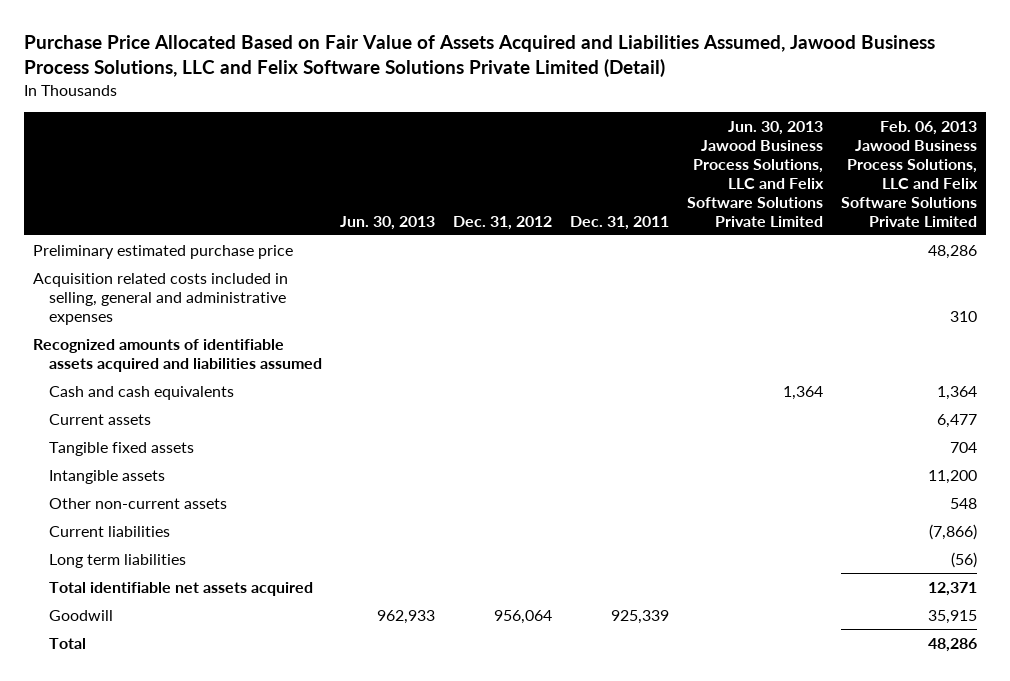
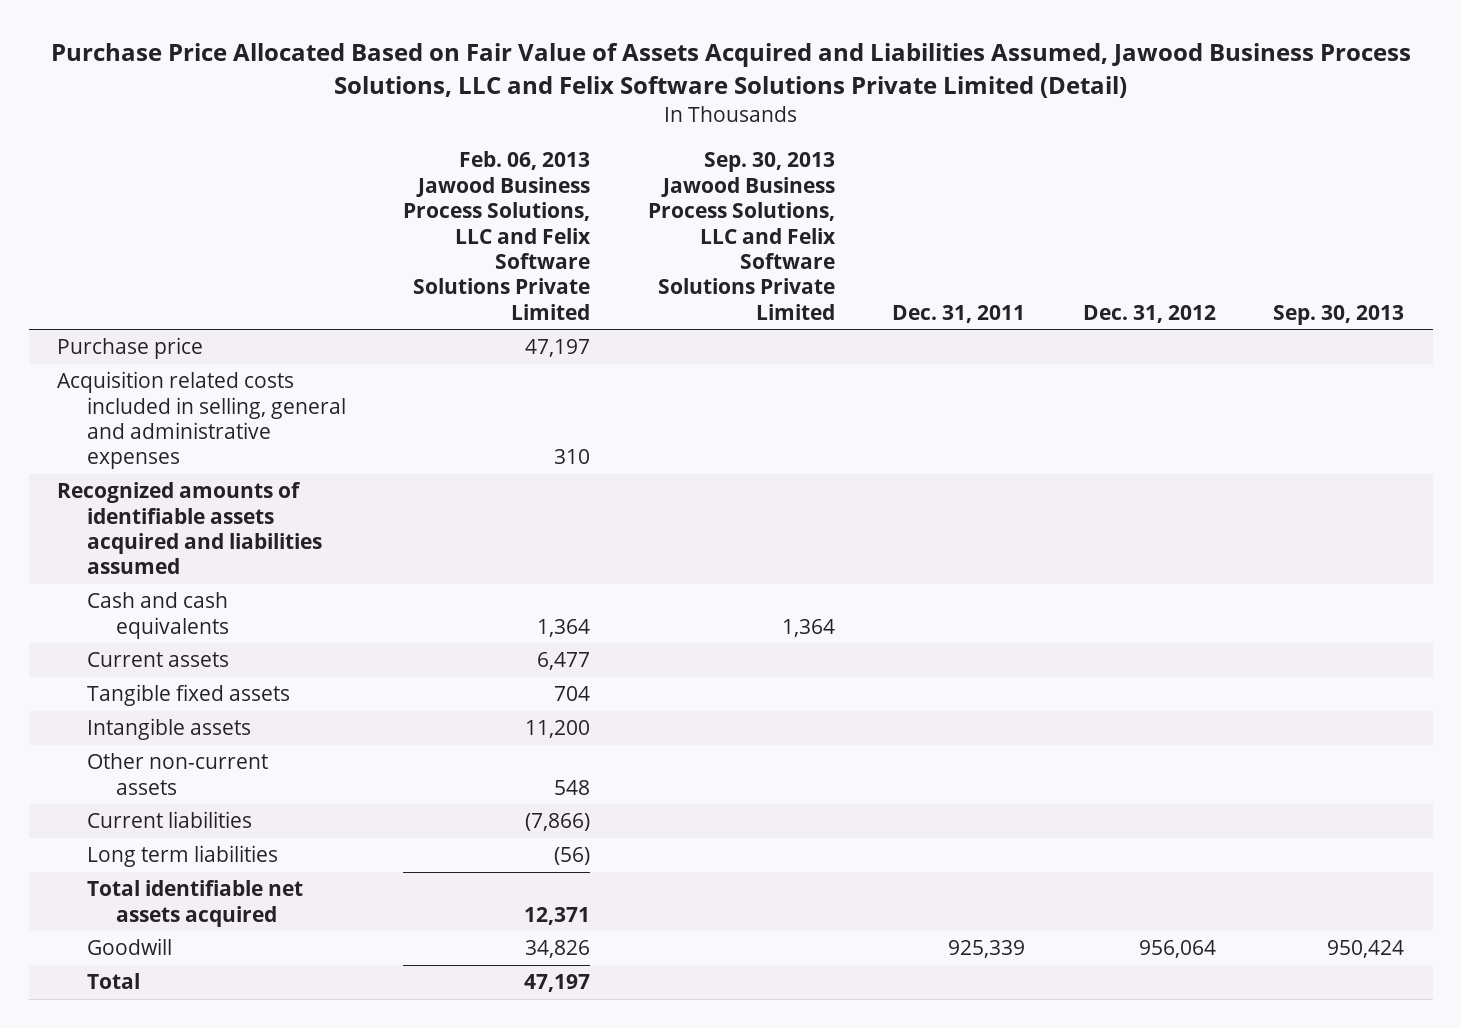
[340,215,436,230] Jun. 30, 2013 -> none
[687,120,825,227] Jun. 30, 2013 Jawood Business Process Solutions, LLC and Felix Software Solutions Private Limited -> none
none -> [647,152,836,320] Sep. 30, 2013 Jawood Business Process Solutions, LLC and Felix Software Solutions Private Limited
none -> [1272,304,1404,325] Sep. 30, 2013
[32,244,293,259] Preliminary estimated purchase price -> [57,337,204,360] Purchase price
[928,244,978,259] 48,286 -> [525,339,591,358] 47,197
[928,609,978,624] 35,915 -> [525,940,591,959] 34,826
[928,637,978,652] 48,286 -> [524,974,591,993] 47,197

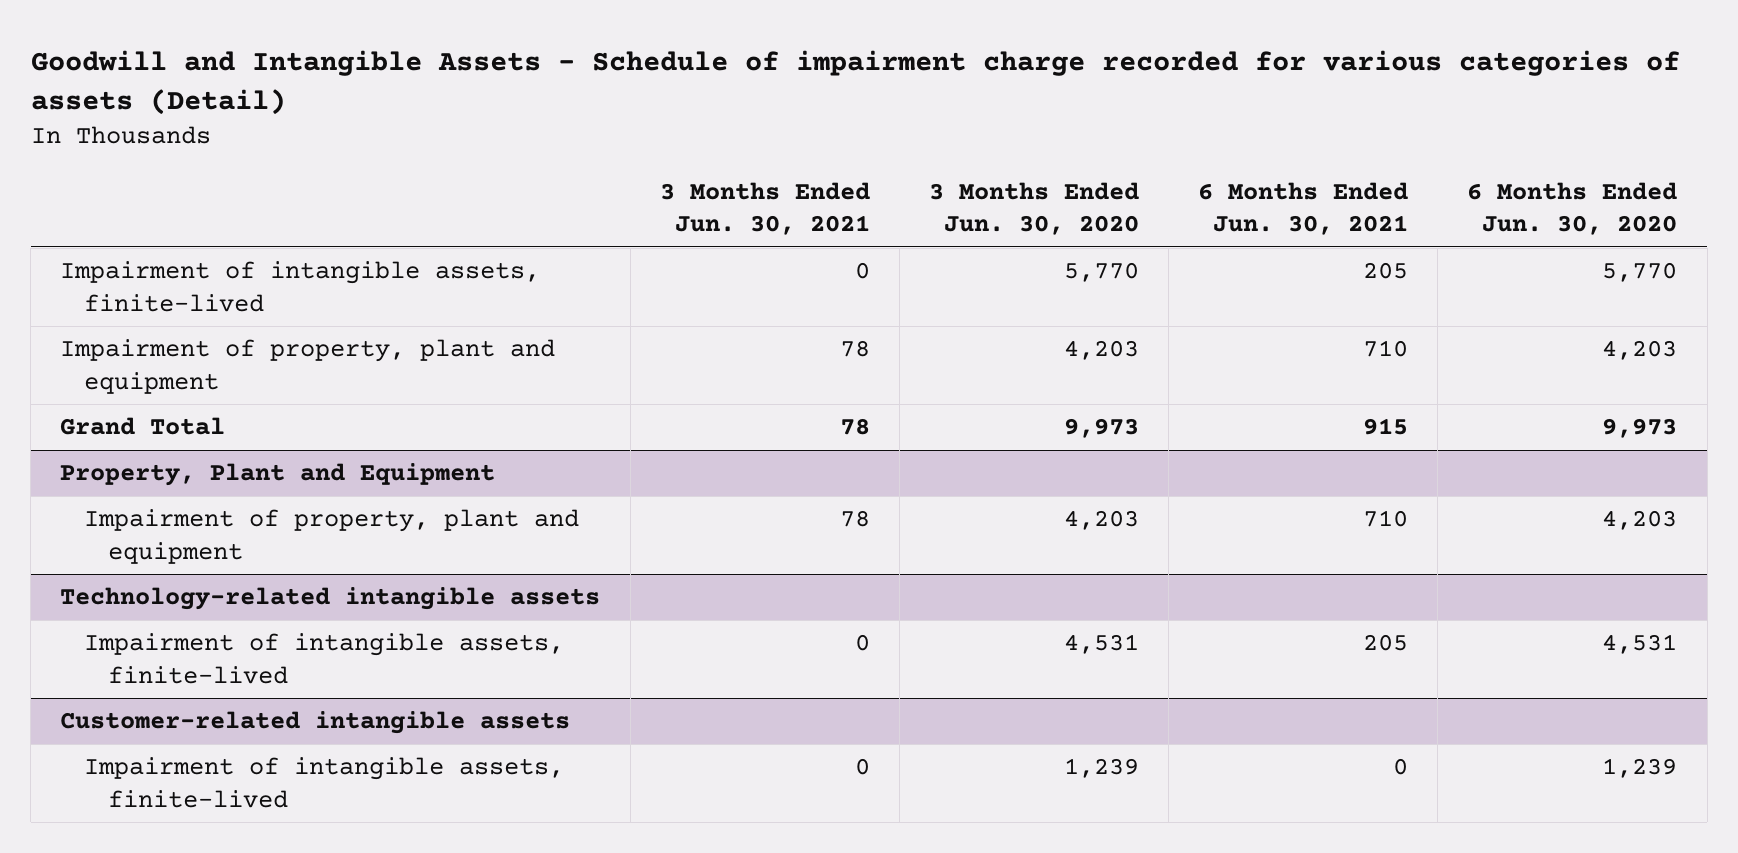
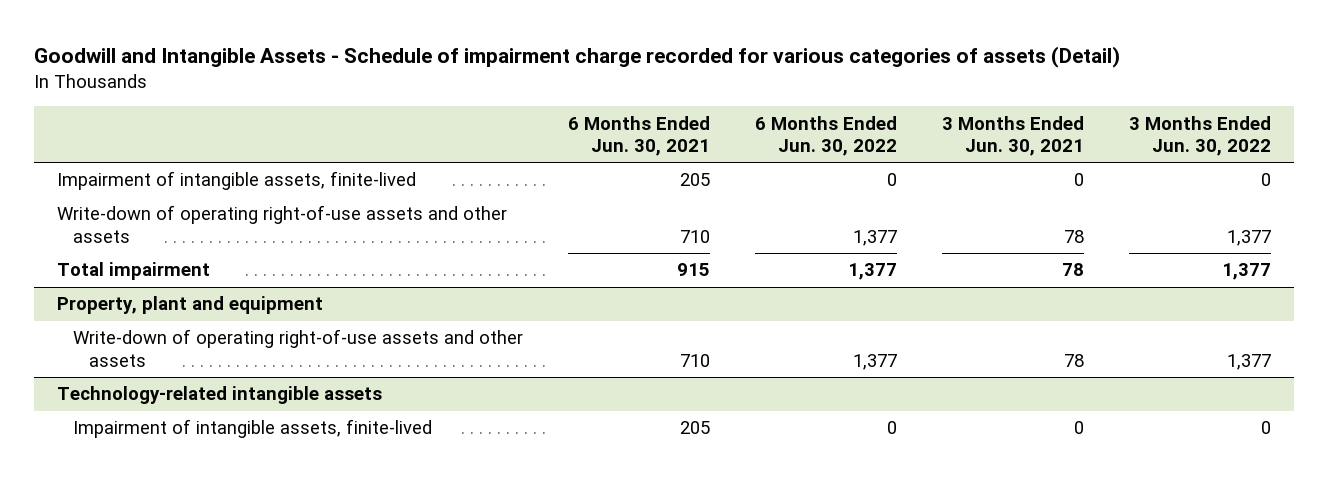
[928,181,1139,236] 3 Months Ended Jun. 30, 2020 -> none
[1467,181,1678,236] 6 Months Ended Jun. 30, 2020 -> none
none -> [755,115,898,156] 6 Months Ended Jun. 30, 2022
none -> [1129,115,1272,156] 3 Months Ended Jun. 30, 2022
[60,339,556,394] Impairment of property, plant and equipment -> [56,205,507,243] Write-down of operating right-of-use assets and other assets
[60,417,226,436] Grand Total -> [56,262,210,281] Total impairment
[60,463,496,487] Property, Plant and Equipment -> [56,296,323,315] Property, plant and equipment
[84,509,580,564] Impairment of property, plant and equipment -> [73,329,524,367] Write-down of operating right-of-use assets and other assets
[60,711,571,735] Customer-related intangible assets -> none
[84,757,565,808] Impairment of intangible assets, finite-lived -> none

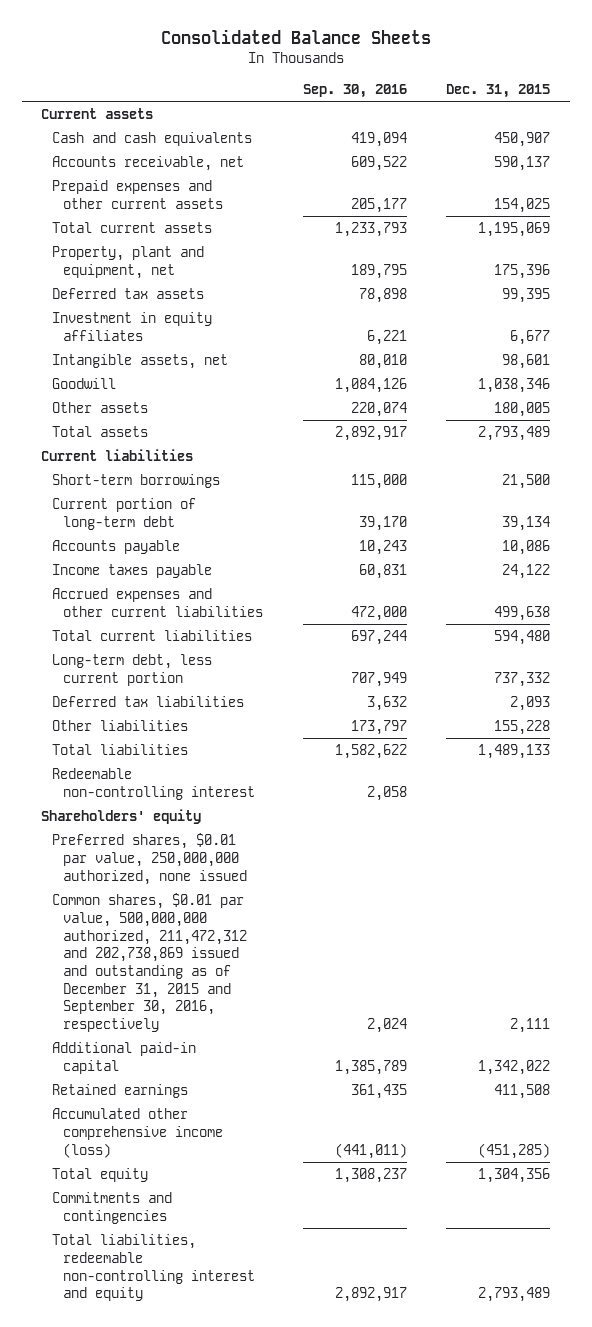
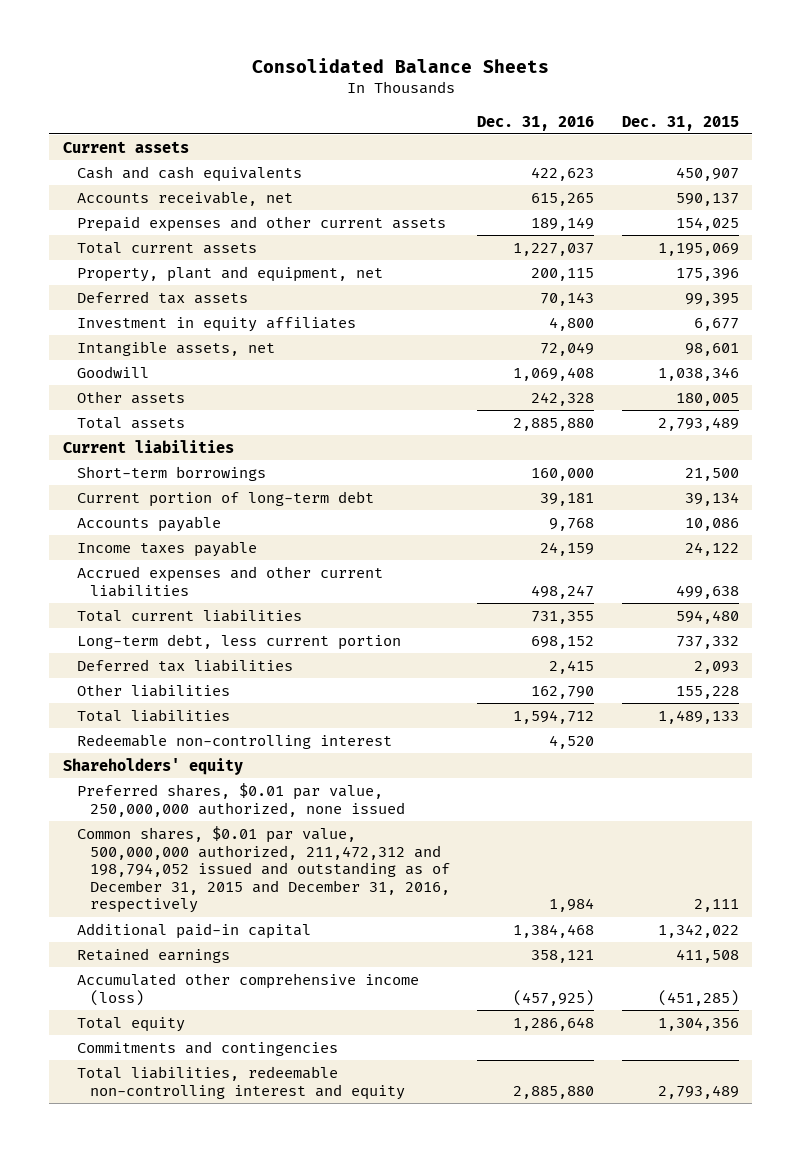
[302,84,407,99] Sep. 30, 2016 -> none
none -> [477,115,595,131] Dec. 31, 2016
[52,893,248,1033] Common shares, $0.01 par value, 500,000,000 authorized, 211,472,312 and 202,738,869 issued and outstanding as of December 31, 2015 and September 30, 2016, respectively -> [76,825,451,914] Common shares, $0.01 par value, 500,000,000 authorized, 211,472,312 and 198,794,052 issued and outstanding as of December 31, 2015 and December 31, 2016, respectively

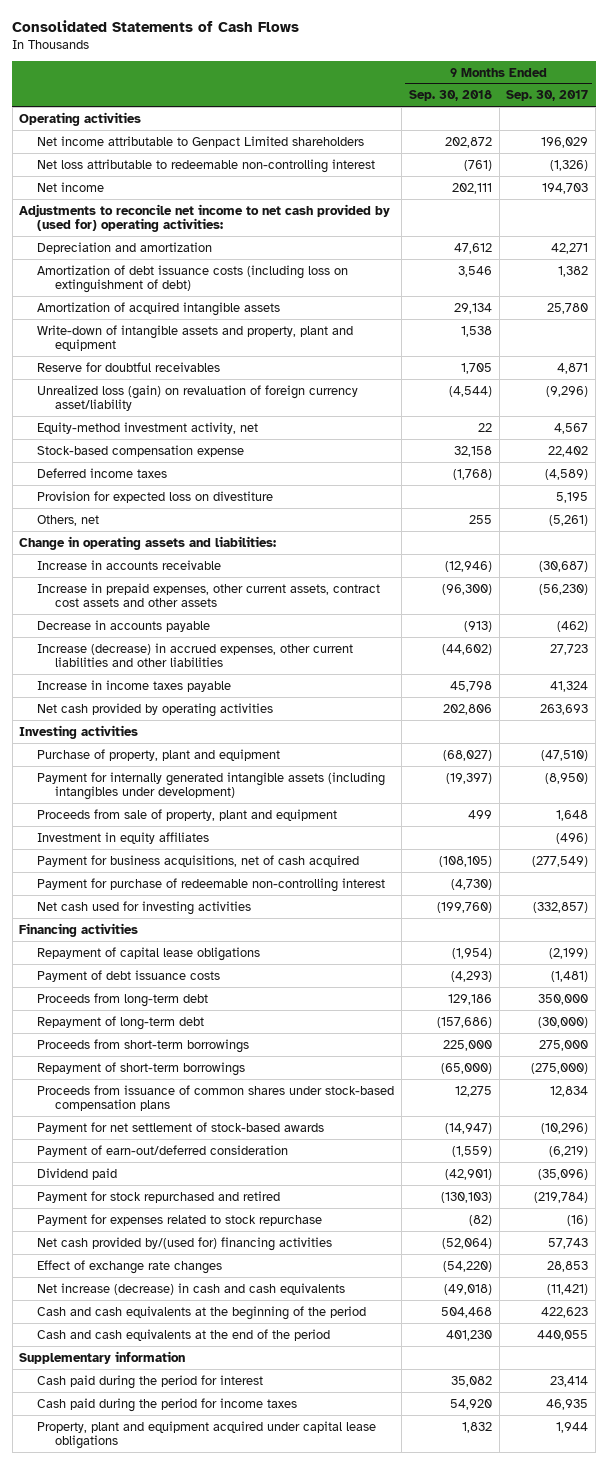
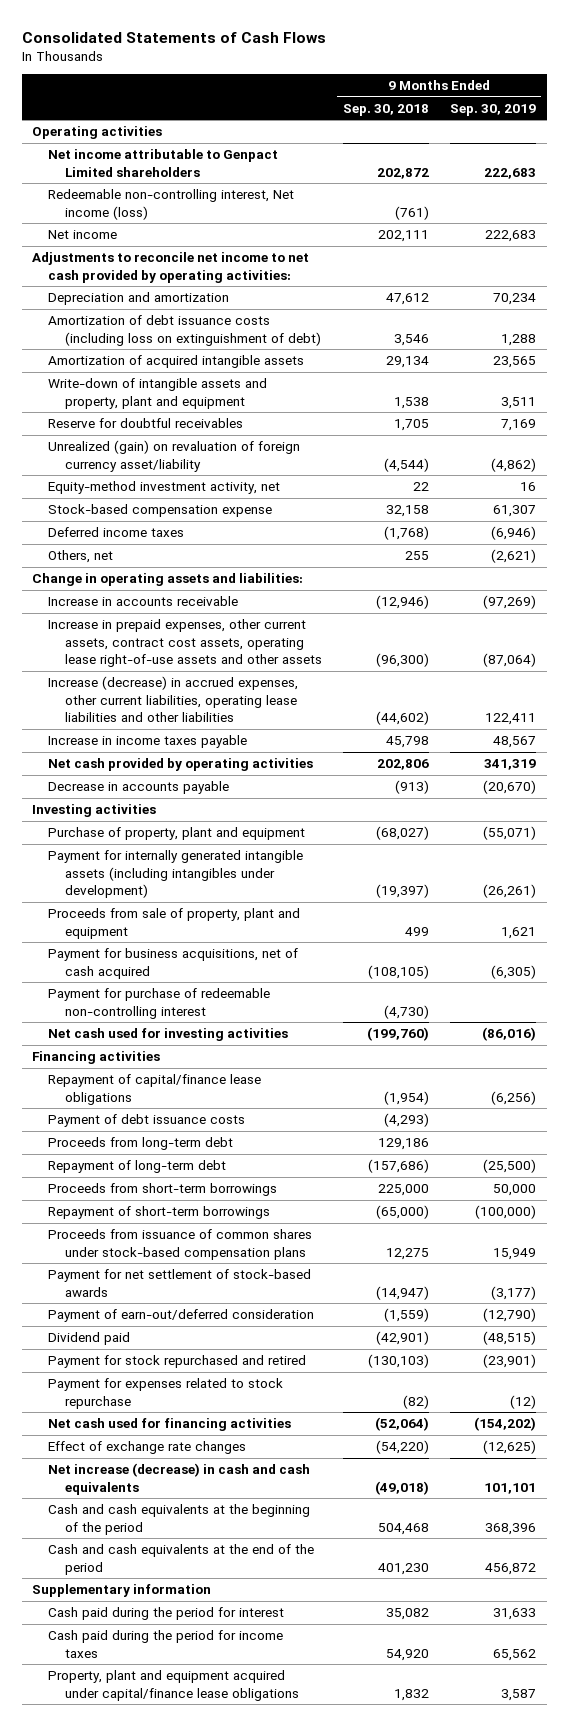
[506,90,589,102] Sep. 30, 2017 -> none
none -> [449,103,536,116] Sep. 30, 2019
[37,158,376,173] Net loss attributable to redeemable non-controlling interest -> [48,189,295,220] Redeemable non-controlling interest, Net income (loss)
[19,203,391,233] Adjustments to reconcile net income to net cash provided by (used for) operating activities: -> [32,252,310,283] Adjustments to reconcile net income to net cash provided by operating activities:
[37,384,359,412] Unrealized loss (gain) on revaluation of foreign currency asset/liability -> [48,440,301,472] Unrealized (gain) on revaluation of foreign currency asset/liability
[37,490,274,503] Provision for expected loss on divestiture -> none
[37,582,381,608] Increase in prepaid expenses, other current assets, contract cost assets and other assets -> [48,619,322,668] Increase in prepaid expenses, other current assets, contract cost assets, operating lease right-of-use assets and other assets
[37,642,354,668] Increase (decrease) in accrued expenses, other current liabilities and other liabilities -> [48,676,299,723] Increase (decrease) in accrued expenses, other current liabilities, operating lease liabilities and other liabilities
[37,619,211,632] Decrease in accounts payable -> [48,781,230,795] Decrease in accounts payable
[37,831,210,844] Investment in equity affiliates -> none
[37,946,261,961] Repayment of capital lease obligations -> [48,1074,262,1105] Repayment of capital/finance lease obligations
[37,1236,333,1251] Net cash provided by/(used for) financing activities -> [48,1418,292,1432] Net cash used for financing activities
[37,1420,377,1450] Property, plant and equipment acquired under capital lease obligations -> [48,1670,299,1701] Property, plant and equipment acquired under capital/finance lease obligations

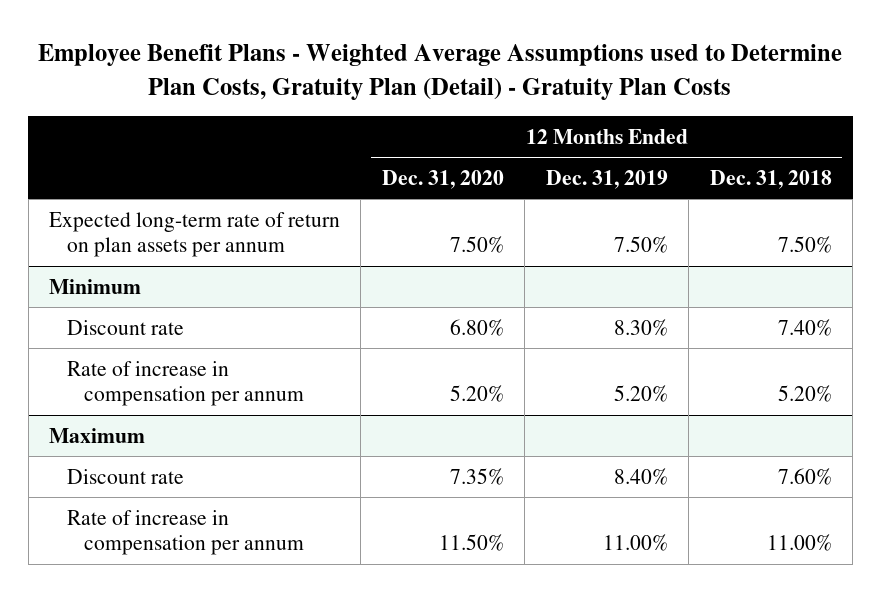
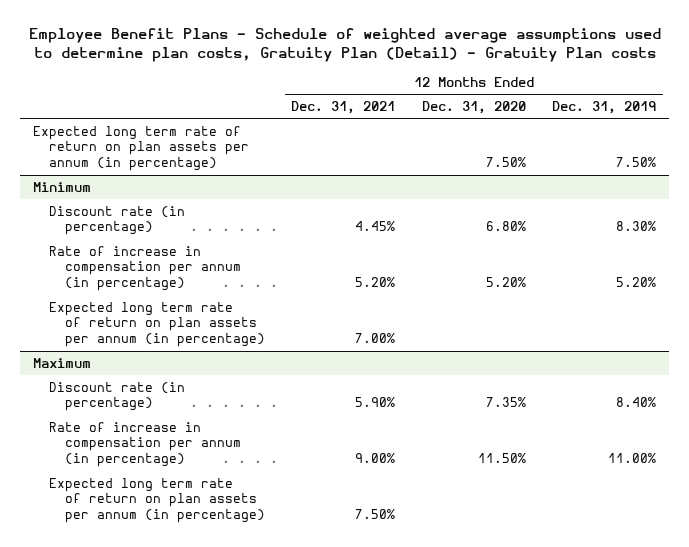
[38,44,843,100] Employee Benefit Plans - Weighted Average Assumptions used to Determine Plan Costs, Gratuity Plan (Detail) - Gratuity Plan Costs -> [28,28,661,63] Employee Benefit Plans - Schedule of weighted average assumptions used to determine plan costs, Gratuity Plan (Detail) - Gratuity Plan costs
[709,169,832,189] Dec. 31, 2018 -> none
none -> [291,101,396,115] Dec. 31, 2021
[49,211,341,258] Expected long-term rate of return on plan assets per annum -> [33,125,250,172] Expected long term rate of return on plan assets per annum (in percentage)
[66,319,184,335] Discount rate -> [49,205,186,236] Discount rate (in percentage)
[66,360,305,407] Rate of increase in compensation per annum -> [49,245,241,292] Rate of increase in compensation per annum (in percentage)
none -> [49,301,265,348] Expected long term rate of return on plan assets per annum (in percentage)
[66,468,184,484] Discount rate -> [49,381,186,412] Discount rate (in percentage)
[66,509,305,556] Rate of increase in compensation per annum -> [49,421,241,468] Rate of increase in compensation per annum (in percentage)
none -> [49,477,265,524] Expected long term rate of return on plan assets per annum (in percentage)

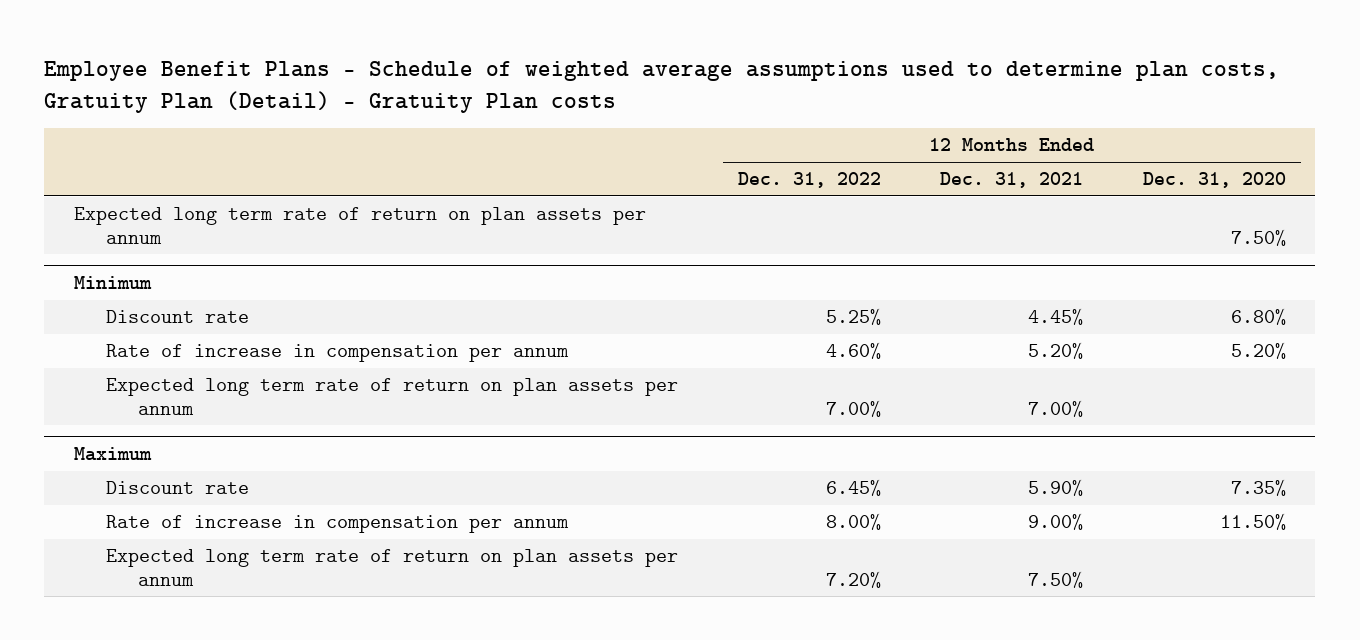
[552,101,657,115] Dec. 31, 2019 -> none
none -> [737,172,881,189] Dec. 31, 2022
[33,125,250,172] Expected long term rate of return on plan assets per annum (in percentage) -> [74,207,647,244] Expected long term rate of return on plan assets per annum
[49,205,186,236] Discount rate (in percentage) -> [106,310,250,324] Discount rate
[49,245,241,292] Rate of increase in compensation per annum (in percentage) -> [106,344,570,363] Rate of increase in compensation per annum
[49,301,265,348] Expected long term rate of return on plan assets per annum (in percentage) -> [106,378,679,415] Expected long term rate of return on plan assets per annum
[49,381,186,412] Discount rate (in percentage) -> [106,481,250,495] Discount rate
[49,421,241,468] Rate of increase in compensation per annum (in percentage) -> [106,515,570,534] Rate of increase in compensation per annum
[49,477,265,524] Expected long term rate of return on plan assets per annum (in percentage) -> [106,549,679,586] Expected long term rate of return on plan assets per annum

